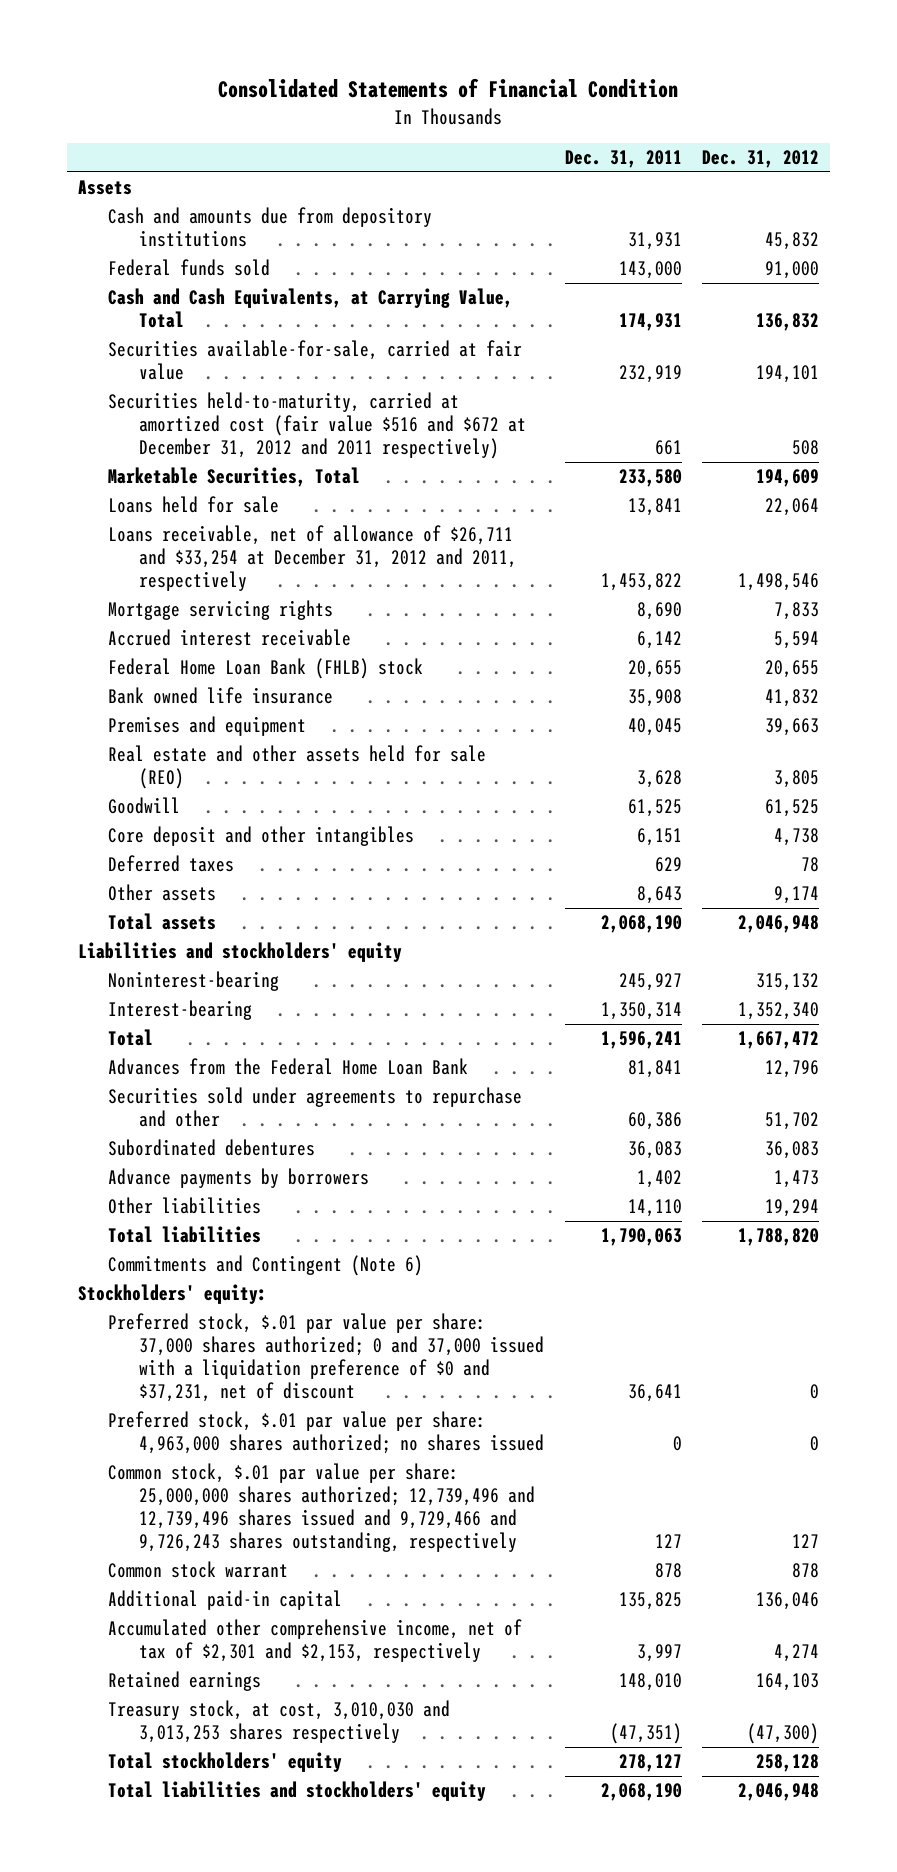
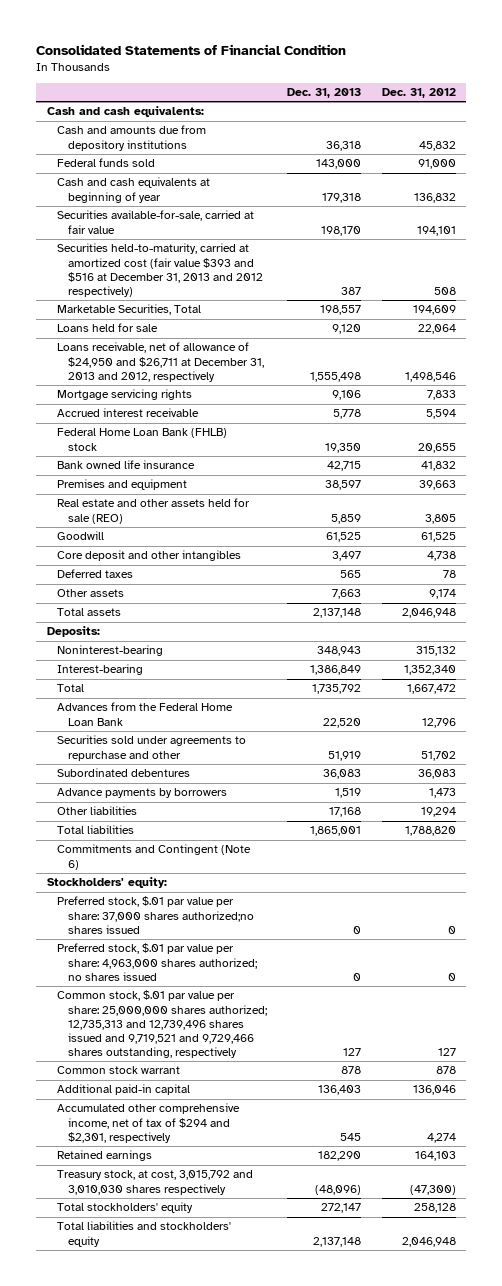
[564,150,682,169] Dec. 31, 2011 -> none
none -> [287,87,362,98] Dec. 31, 2013
[77,180,132,196] Assets -> none
none -> [46,106,204,118] Cash and cash equivalents:
[108,288,514,329] Cash and Cash Equivalents, at Carrying Value, Total -> [57,177,211,203] Cash and cash equivalents at beginning of year
[108,392,527,460] Securities held-to-maturity, carried at amortized cost (fair value $516 and $672 at December 31, 2012 and 2011 respectively) -> [57,243,263,297] Securities held-to-maturity, carried at amortized cost (fair value $393 and $516 at December 31, 2013 and 2012 respectively)
[108,525,518,592] Loans receivable, net of allowance of $26,711 and $33,254 at December 31, 2012 and 2011, respectively -> [57,342,264,382] Loans receivable, net of allowance of $24,950 and $26,711 at December 31, 2013 and 2012, respectively
[77,942,402,963] Liabilities and stockholders' equity -> none
none -> [46,626,100,638] Deposits:
[108,1313,545,1403] Preferred stock, $.01 par value per share: 37,000 shares authorized; 0 and 37,000 issued with a liquidation preference of $0 and $37,231, net of discount -> [57,896,254,934] Preferred stock, $.01 par value per share: 37,000 shares authorized;no shares issued
[108,1463,536,1553] Common stock, $.01 par value per share: 25,000,000 shares authorized; 12,739,496 and 12,739,496 shares issued and 9,729,466 and 9,726,243 shares outstanding, respectively -> [57,990,267,1059] Common stock, $.01 par value per share: 25,000,000 shares authorized; 12,735,313 and 12,739,496 shares issued and 9,719,521 and 9,729,466 shares outstanding, respectively
[108,1619,523,1663] Accumulated other comprehensive income, net of tax of $2,301 and $2,153, respectively -> [57,1103,241,1143] Accumulated other comprehensive income, net of tax of $294 and $2,301, respectively
[108,1700,451,1744] Treasury stock, at cost, 3,010,030 and 3,013,253 shares respectively -> [57,1170,254,1195] Treasury stock, at cost, 3,015,792 and 3,010,030 shares respectively

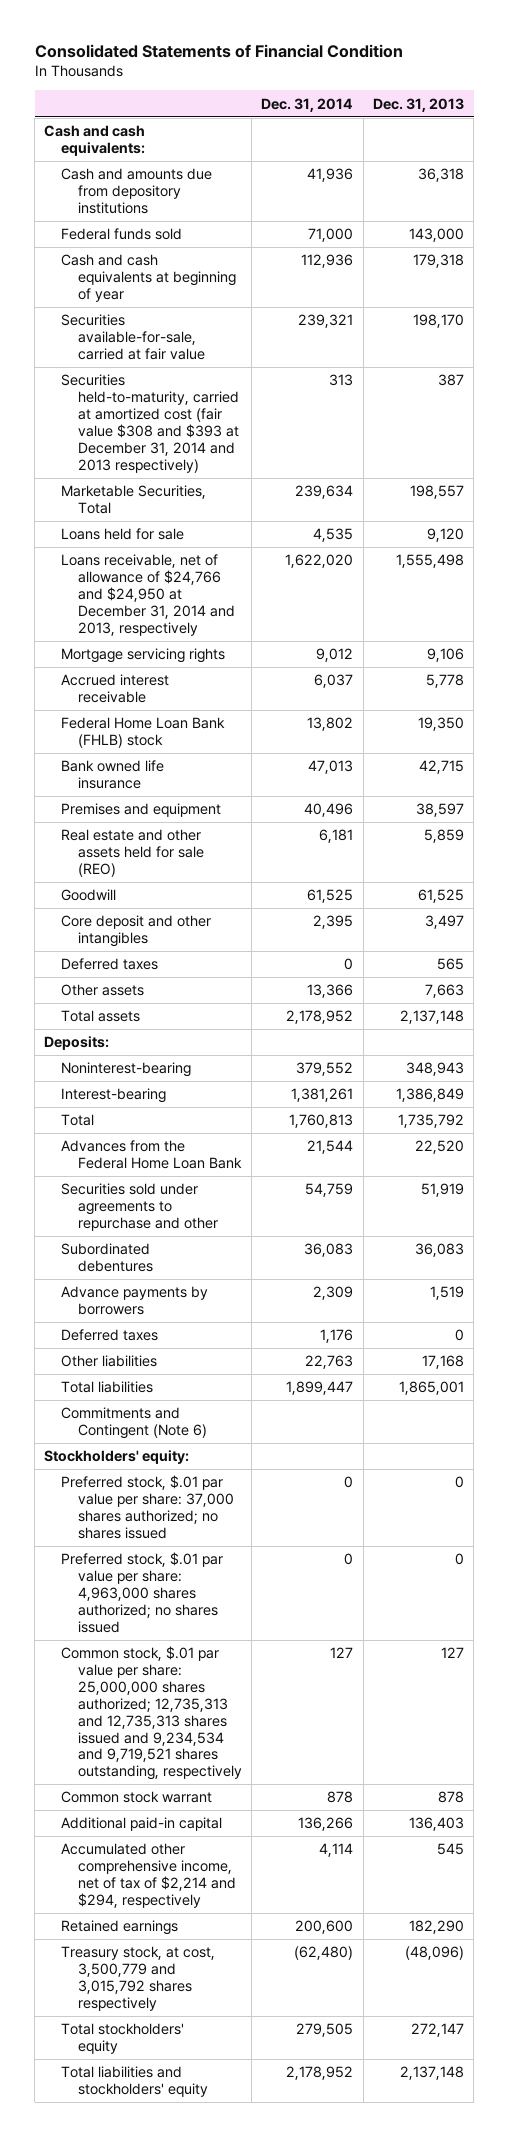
[381,87,456,98] Dec. 31, 2012 -> none
none -> [261,97,354,112] Dec. 31, 2014
[57,243,263,297] Securities held-to-maturity, carried at amortized cost (fair value $393 and $516 at December 31, 2013 and 2012 respectively) -> [61,374,239,473] Securities held-to-maturity, carried at amortized cost (fair value $308 and $393 at December 31, 2014 and 2013 respectively)
[57,342,264,382] Loans receivable, net of allowance of $24,950 and $26,711 at December 31, 2013 and 2012, respectively -> [61,554,235,636] Loans receivable, net of allowance of $24,766 and $24,950 at December 31, 2014 and 2013, respectively
none -> [61,1329,159,1342] Deferred taxes
[57,896,254,934] Preferred stock, $.01 par value per share: 37,000 shares authorized;no shares issued -> [61,1475,234,1539] Preferred stock, $.01 par value per share: 37,000 shares authorized; no shares issued
[57,990,267,1059] Common stock, $.01 par value per share: 25,000,000 shares authorized; 12,735,313 and 12,739,496 shares issued and 9,719,521 and 9,729,466 shares outstanding, respectively -> [61,1646,242,1781] Common stock, $.01 par value per share: 25,000,000 shares authorized; 12,735,313 and 12,735,313 shares issued and 9,234,534 and 9,719,521 shares outstanding, respectively
[57,1103,241,1143] Accumulated other comprehensive income, net of tax of $294 and $2,301, respectively -> [61,1843,236,1908] Accumulated other comprehensive income, net of tax of $2,214 and $294, respectively
[57,1170,254,1195] Treasury stock, at cost, 3,015,792 and 3,010,030 shares respectively -> [61,1946,216,2011] Treasury stock, at cost, 3,500,779 and 3,015,792 shares respectively

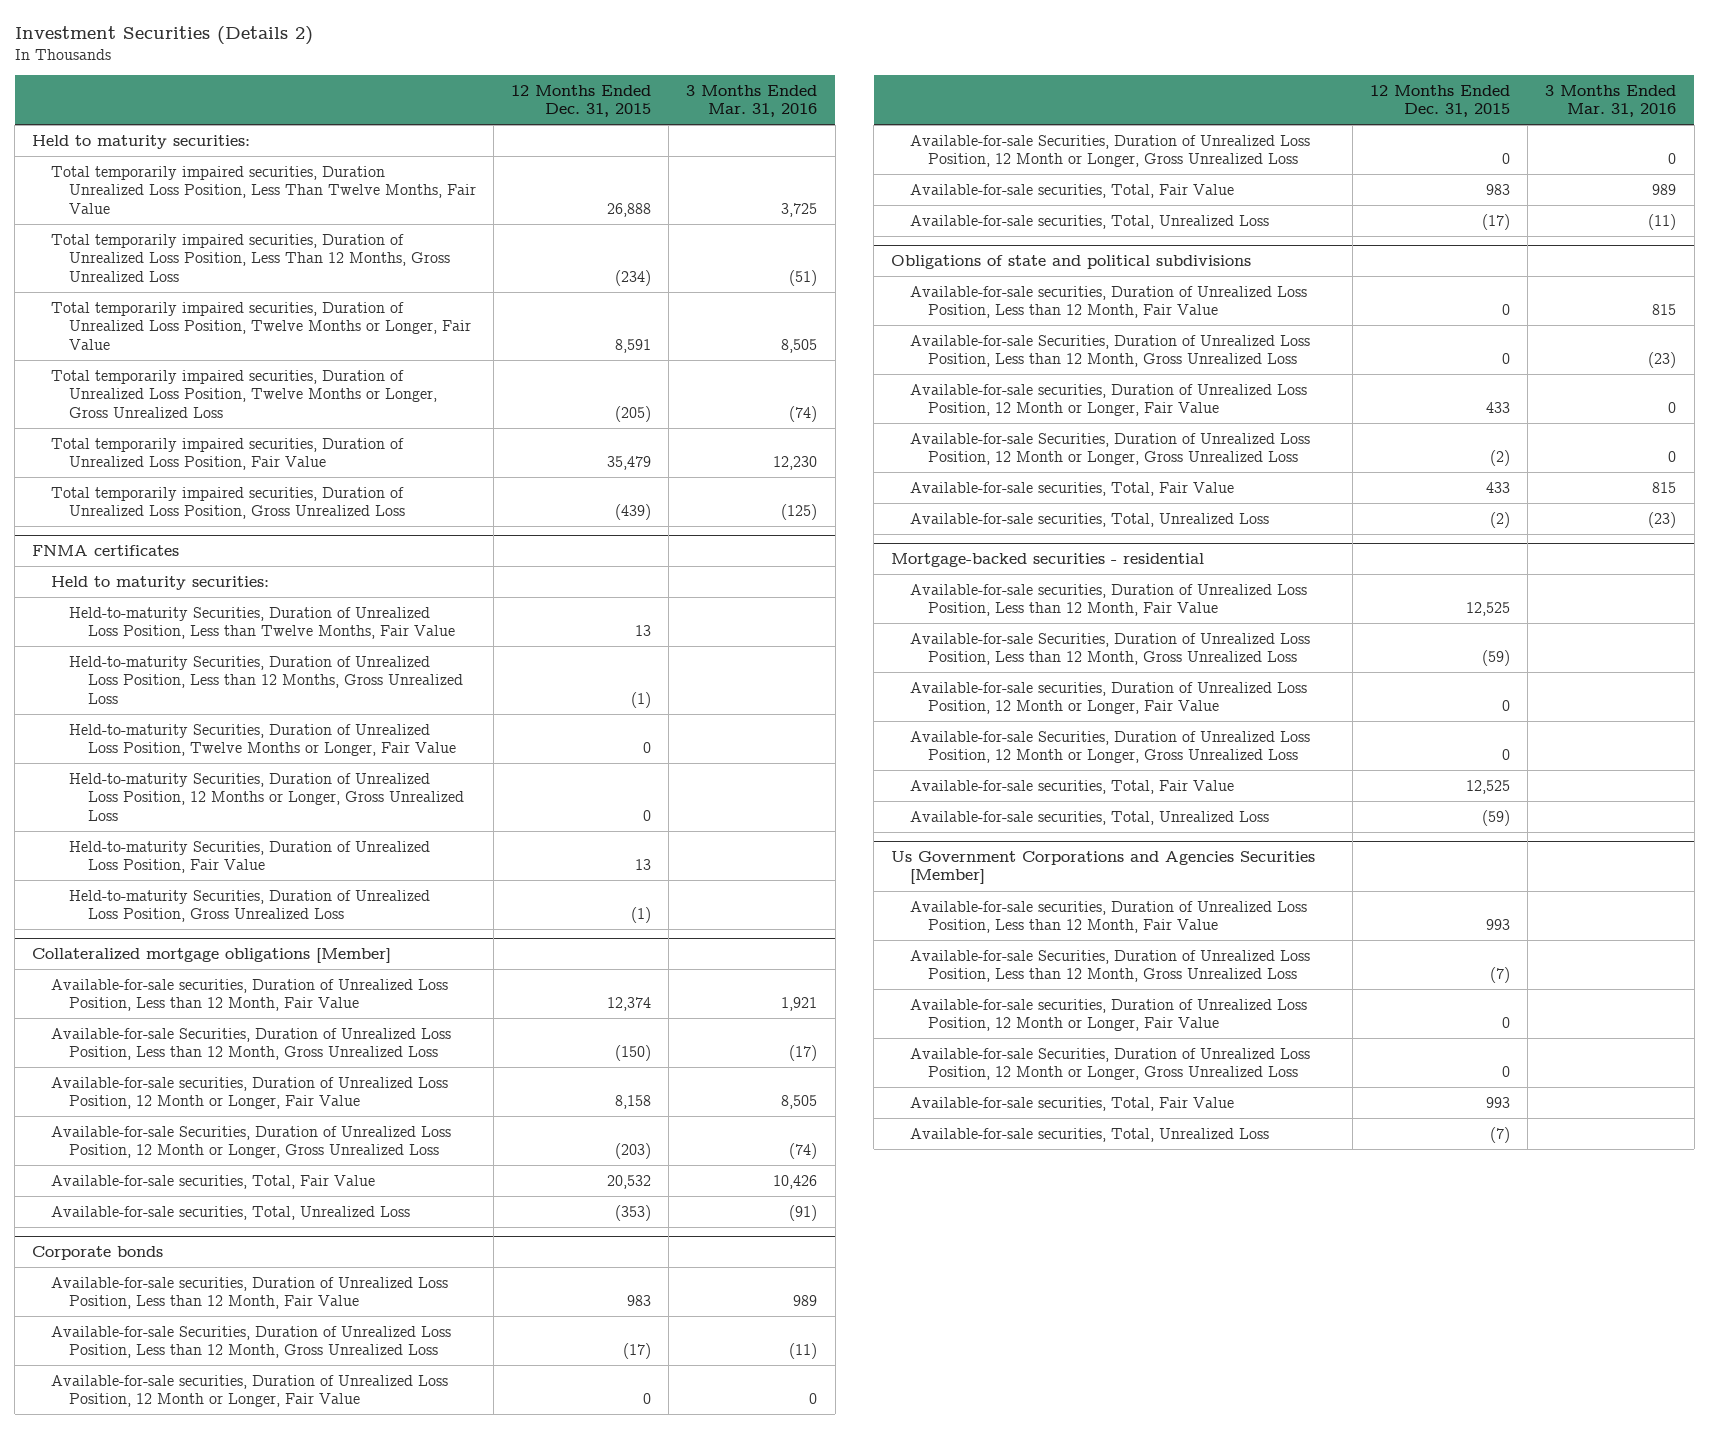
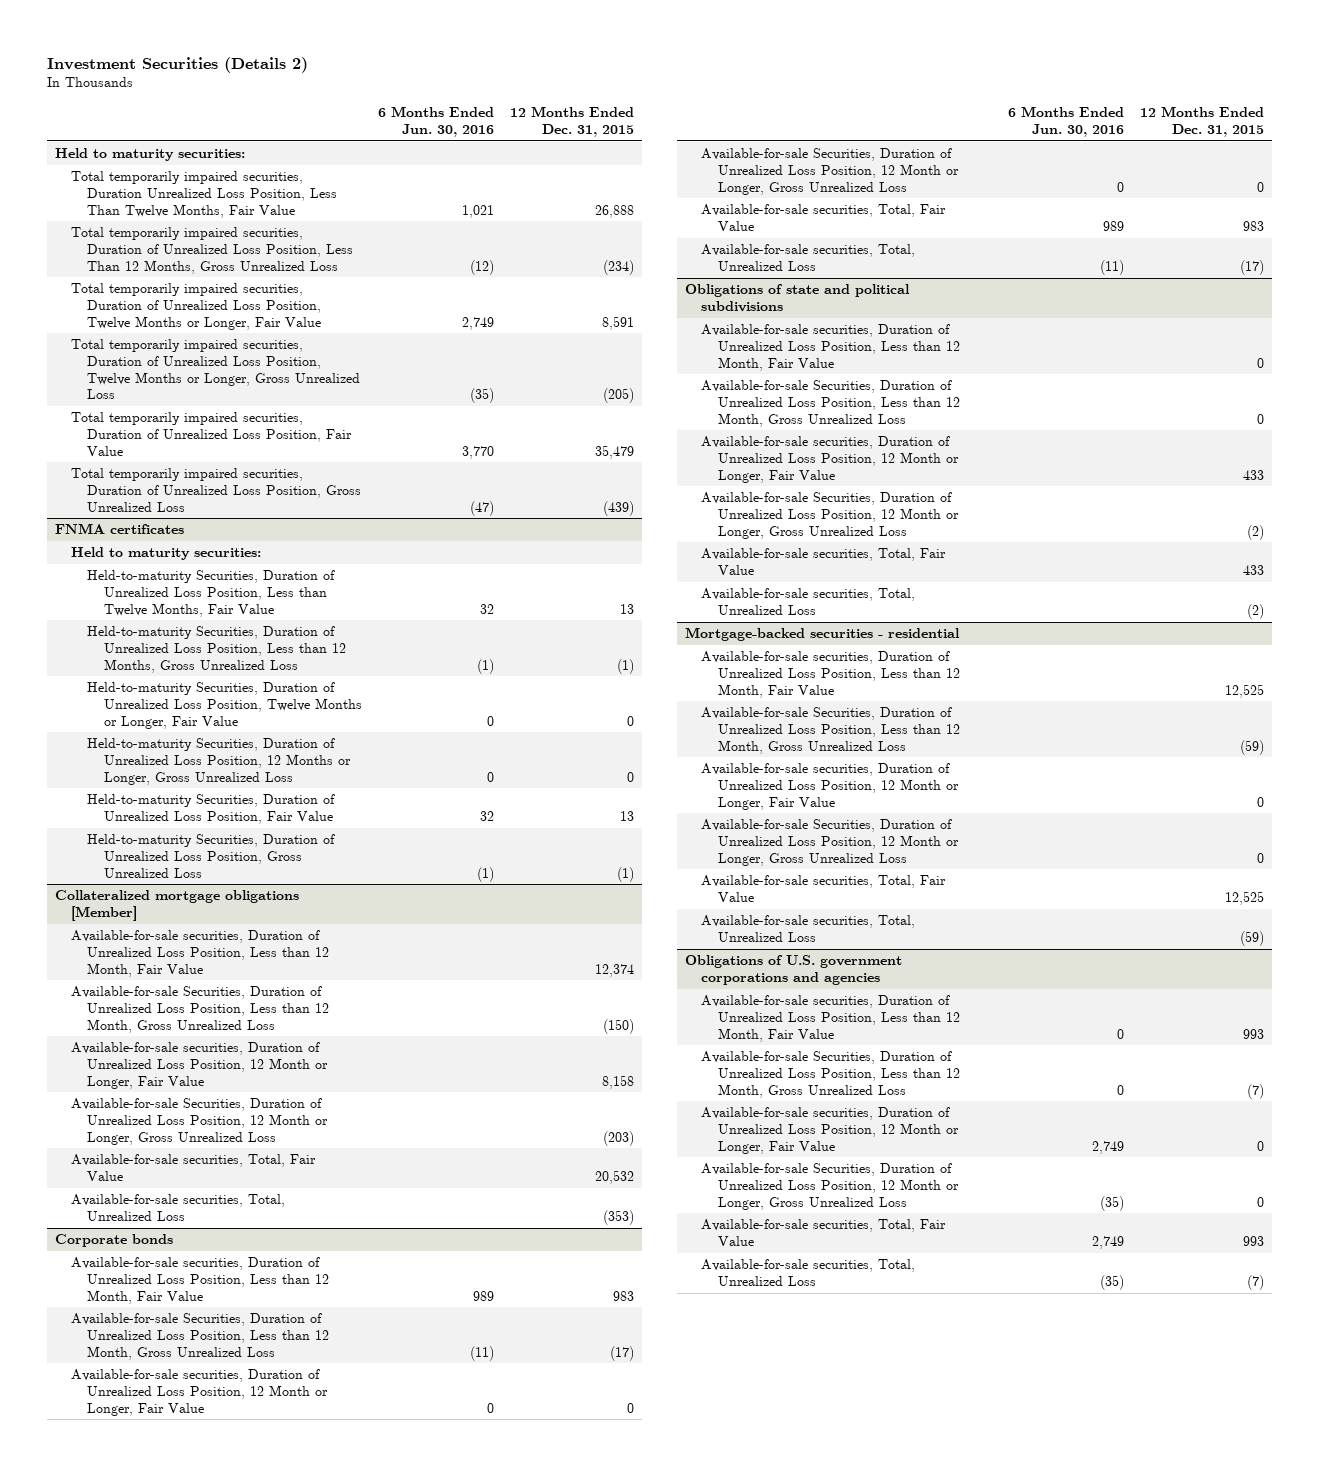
[686,84,818,118] 3 Months Ended Mar. 31, 2016 -> none
none -> [377,106,494,138] 6 Months Ended Jun. 30, 2016
[891,850,1316,885] Us Government Corporations and Agencies Securities [Member] -> [685,955,903,985] Obligations of U.S. government corporations and agencies

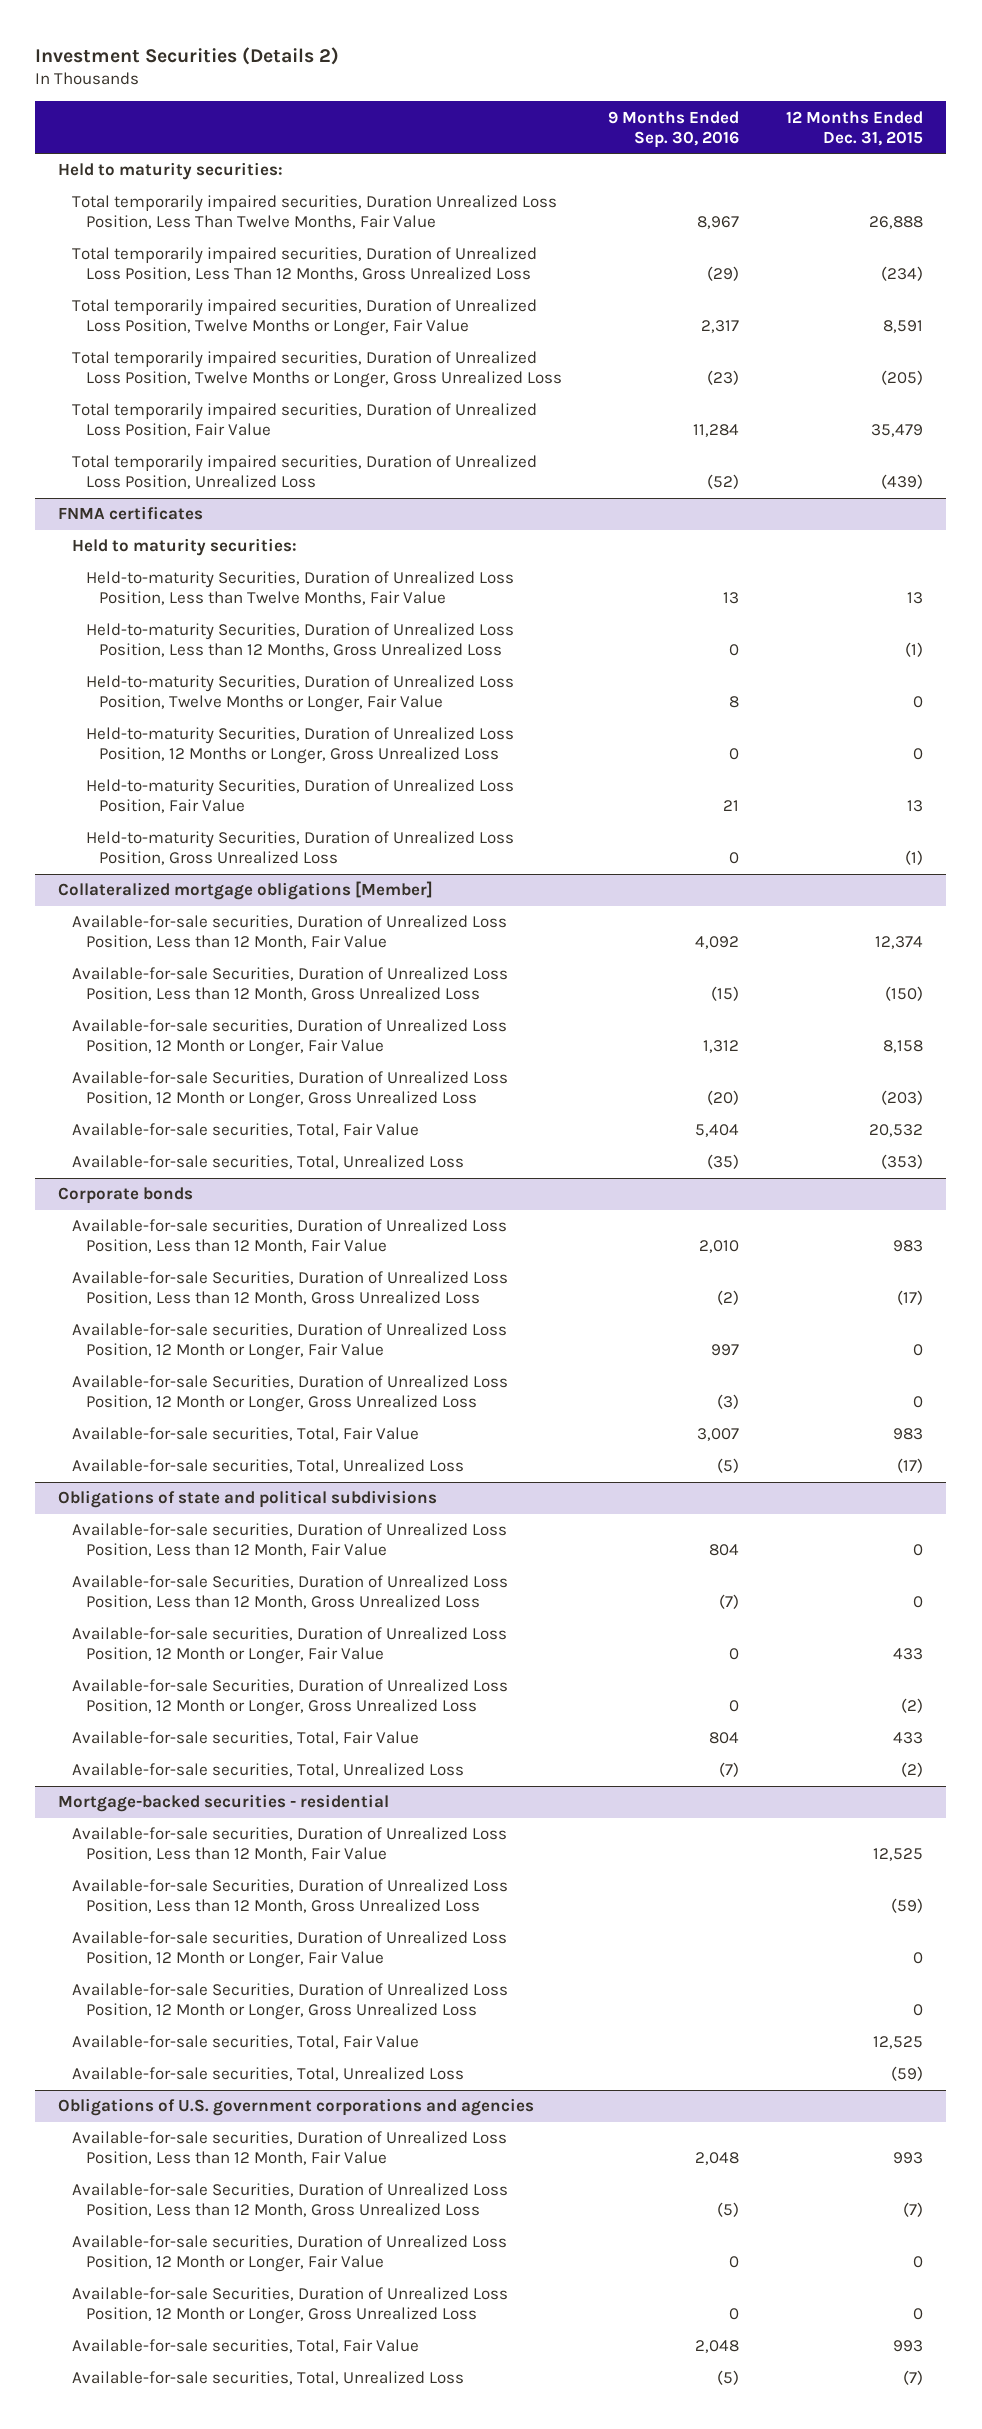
[377,106,494,138] 6 Months Ended Jun. 30, 2016 -> none
none -> [608,110,740,148] 9 Months Ended Sep. 30, 2016
[71,468,362,512] Total temporarily impaired securities, Duration of Unrealized Loss Position, Gross Unrealized Loss -> [72,455,538,490] Total temporarily impaired securities, Duration of Unrealized Loss Position, Unrealized Loss

